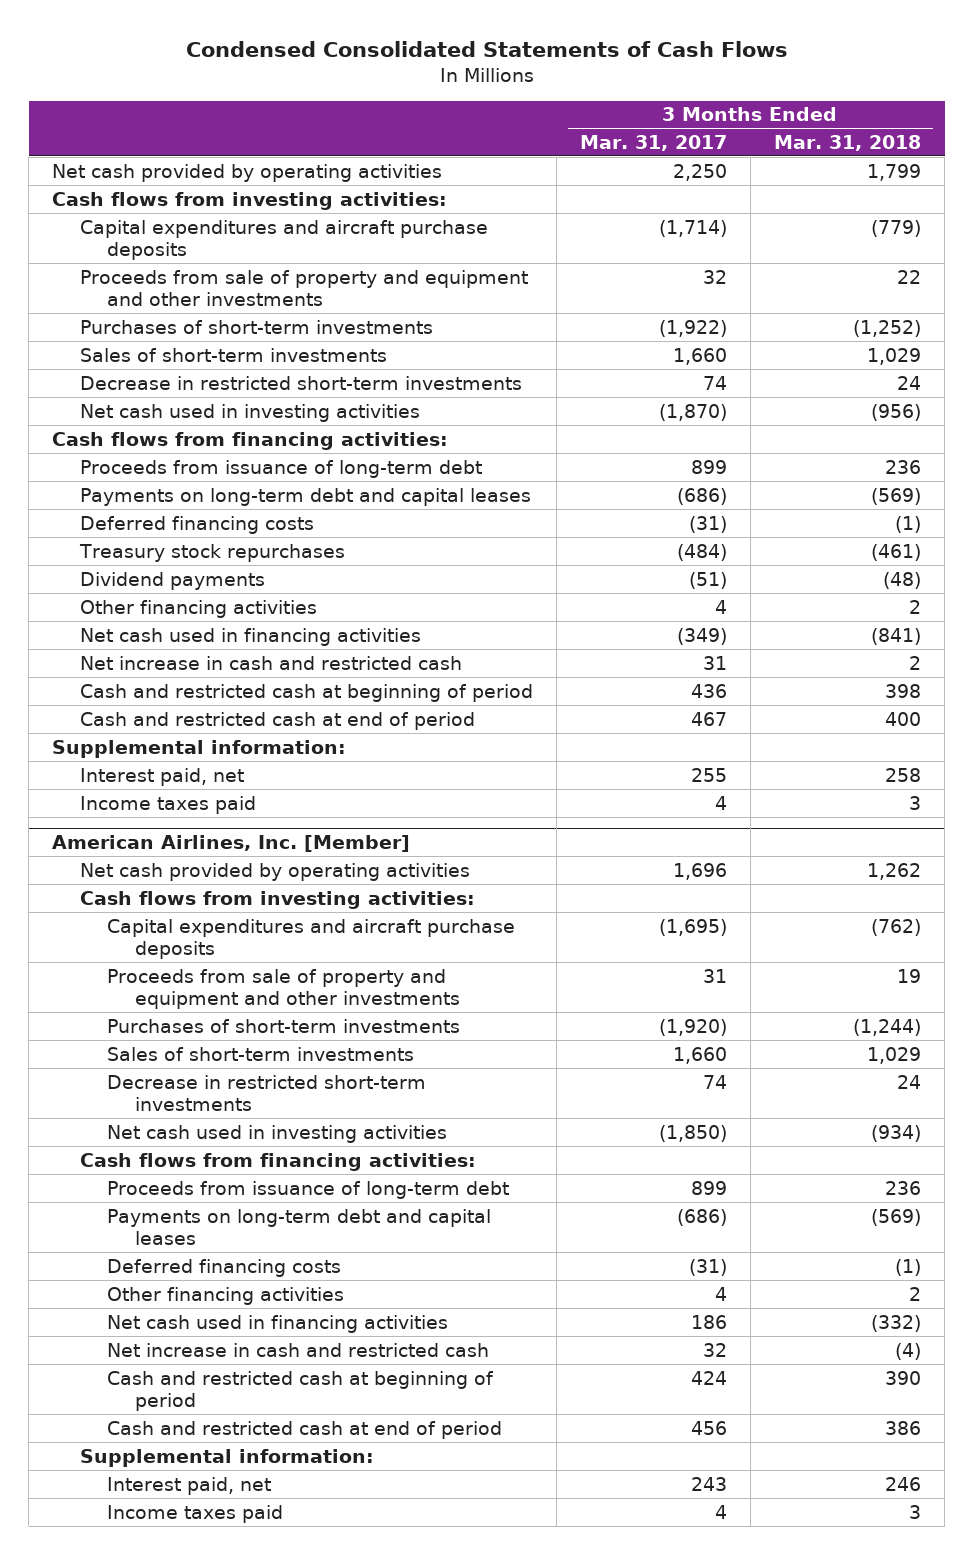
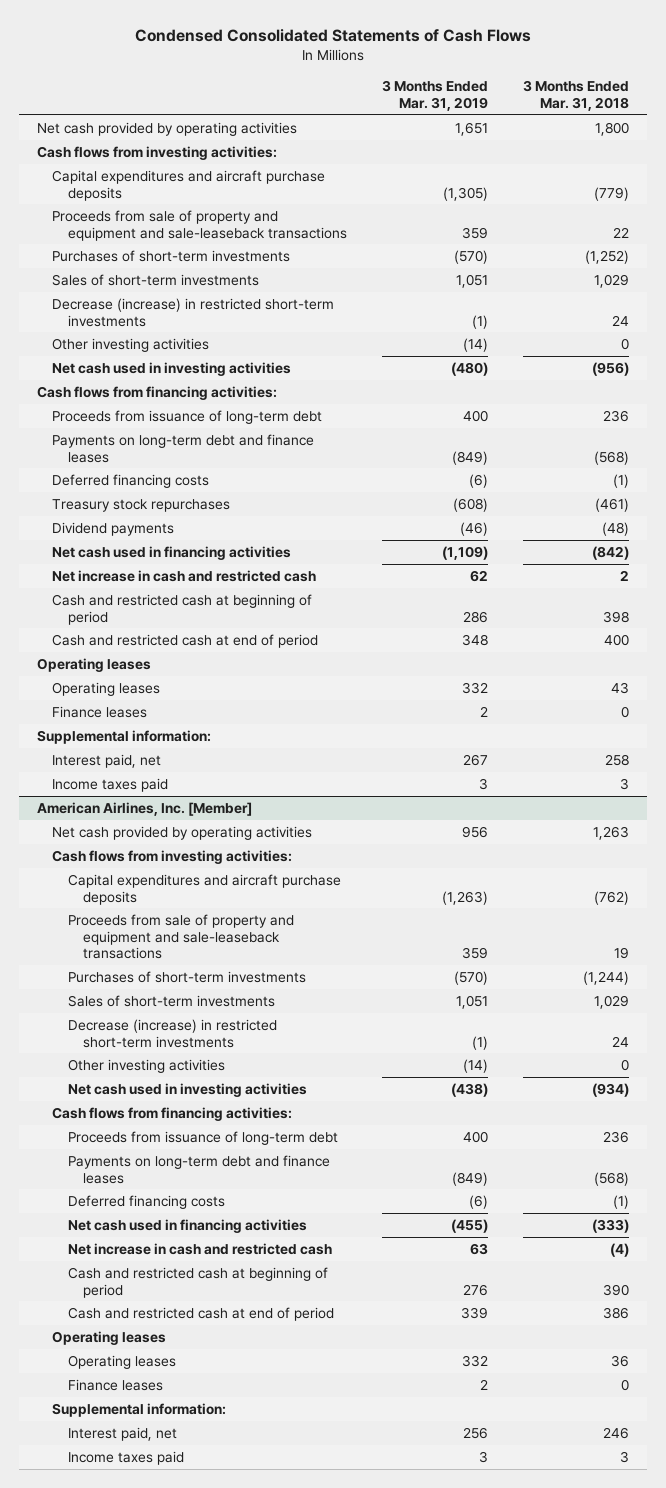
[579,134,727,151] Mar. 31, 2017 -> none
none -> [381,80,488,111] 3 Months Ended Mar. 31, 2019
[866,163,921,181] 1,799 -> [595,121,630,136] 1,800
[79,269,528,306] Proceeds from sale of property and equipment and other investments -> [52,209,347,241] Proceeds from sale of property and equipment and sale-leaseback transactions
[79,375,522,390] Decrease in restricted short-term investments -> [52,297,335,327] Decrease (increase) in restricted short-term investments
none -> [52,337,210,352] Other investing activities
[79,487,531,506] Payments on long-term debt and capital leases -> [52,433,315,463] Payments on long-term debt and finance leases
[870,487,921,505] (569) -> [594,450,630,465] (568)
[79,599,317,618] Other financing activities -> none
[870,627,921,645] (841) -> [592,545,630,560] (842)
none -> [36,657,151,672] Operating leases
none -> [52,681,161,696] Operating leases
none -> [52,705,148,718] Finance leases
[866,862,921,880] 1,262 -> [593,825,630,840] 1,263
[107,968,460,1009] Proceeds from sale of property and equipment and other investments -> [67,913,294,960] Proceeds from sale of property and equipment and sale-leaseback transactions
[107,1074,427,1111] Decrease in restricted short-term investments -> [67,1018,277,1048] Decrease (increase) in restricted short-term investments
none -> [67,1058,225,1073] Other investing activities
[107,1208,492,1245] Payments on long-term debt and capital leases -> [67,1154,330,1184] Payments on long-term debt and finance leases
[870,1208,921,1226] (569) -> [594,1171,630,1186] (568)
[107,1286,345,1305] Other financing activities -> none
[870,1314,921,1332] (332) -> [592,1218,630,1233] (333)
none -> [52,1330,167,1345] Operating leases
none -> [67,1354,176,1369] Operating leases
none -> [67,1378,163,1391] Finance leases

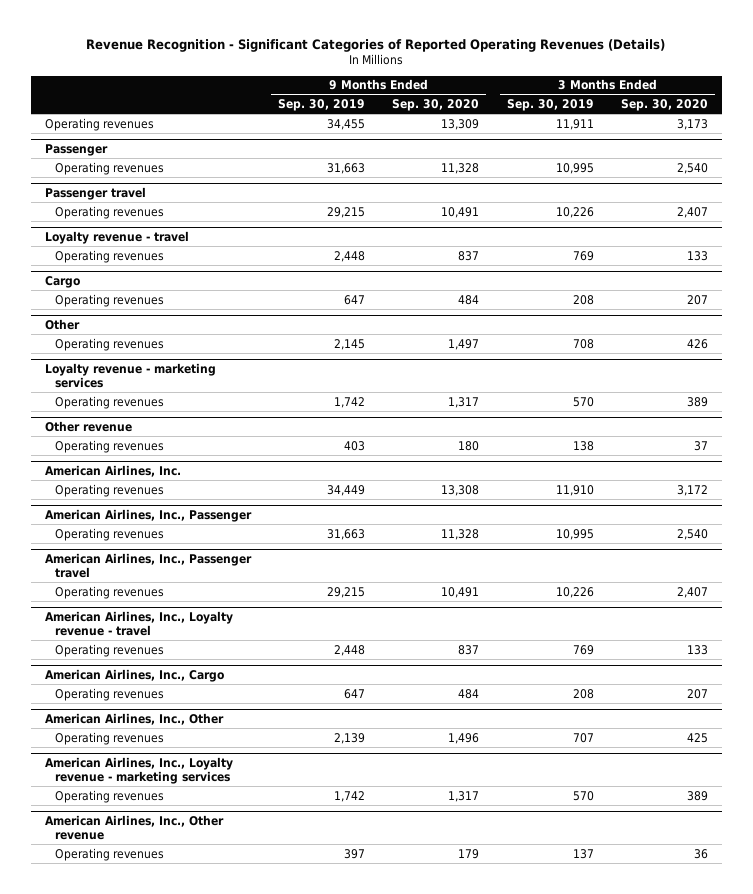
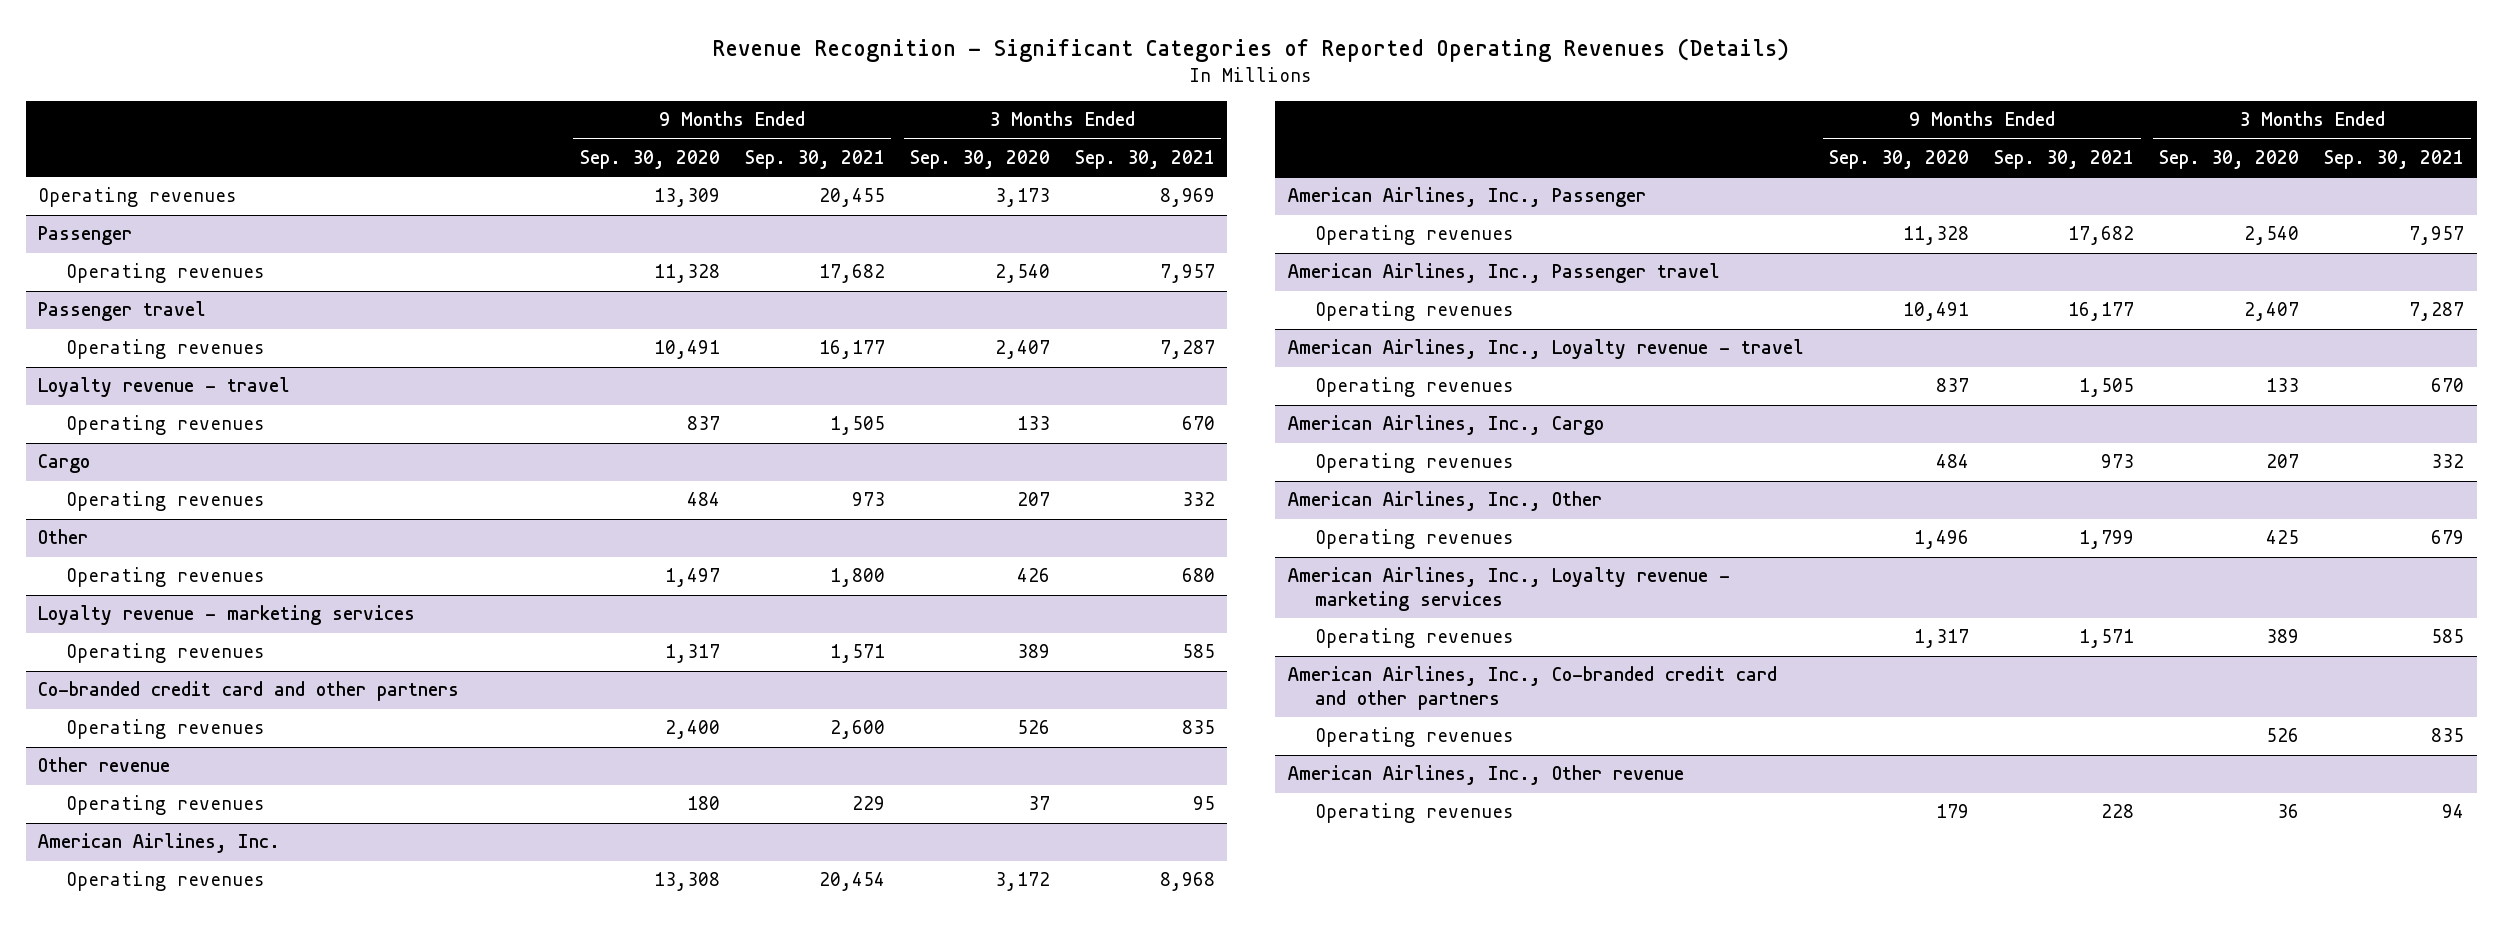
[277,99,365,112] Sep. 30, 2019 -> none
[506,99,594,112] Sep. 30, 2019 -> none
none -> [744,149,885,169] Sep. 30, 2021
none -> [1074,149,1215,169] Sep. 30, 2021
none -> [38,681,460,702] Co-branded credit card and other partners
none -> [65,719,265,740] Operating revenues
none -> [1288,666,1778,711] American Airlines, Inc., Co-branded credit card and other partners
none -> [1315,727,1515,748] Operating revenues

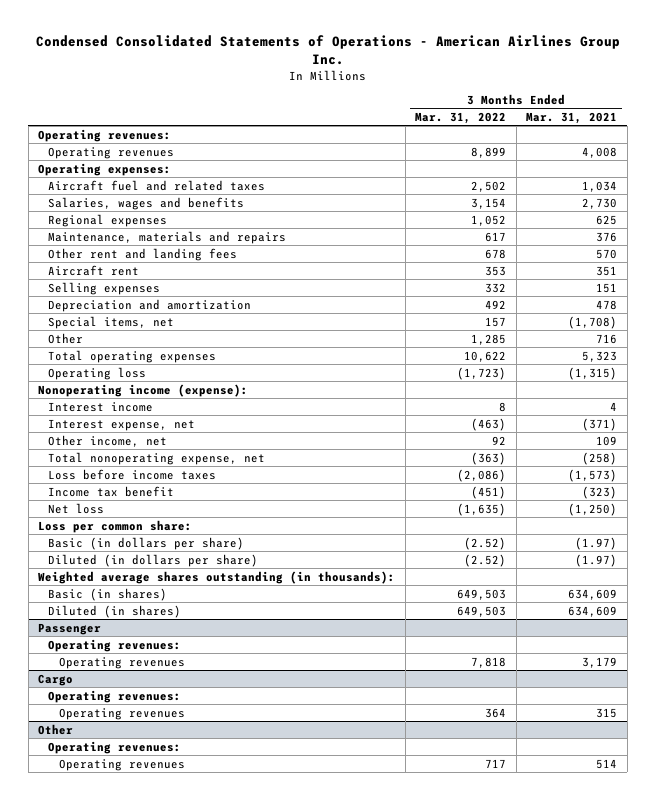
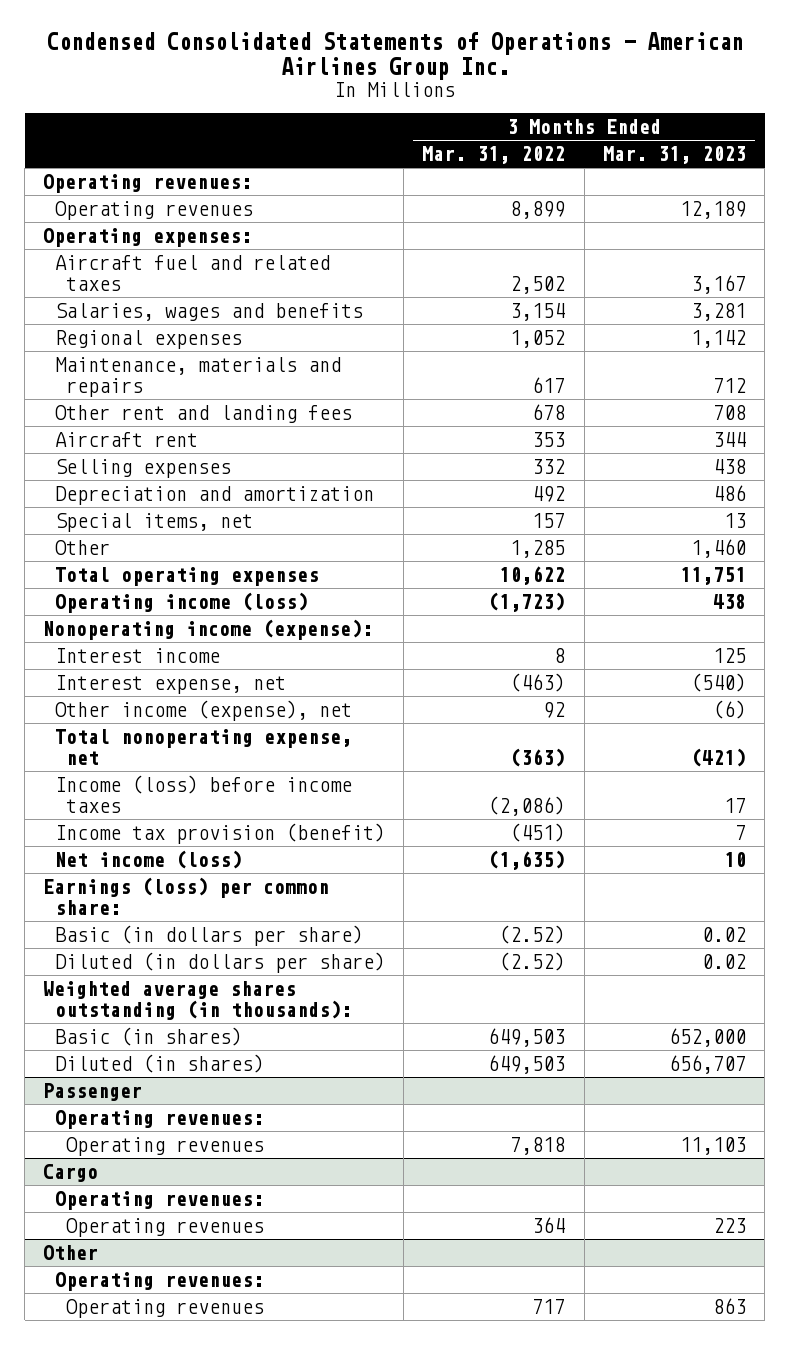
[526,111,618,124] Mar. 31, 2021 -> none
none -> [602,146,746,165] Mar. 31, 2023
[48,366,147,380] Operating loss -> [54,591,308,613] Operating income (loss)
[48,434,168,447] Other income, net -> [54,699,352,721] Other income (expense), net
[48,468,217,480] Loss before income taxes -> [54,774,352,813] Income (loss) before income taxes
[48,485,175,497] Income tax benefit -> [54,822,385,844] Income tax provision (benefit)
[48,502,105,514] Net loss -> [54,849,242,869] Net income (loss)
[38,519,193,533] Loss per common share: -> [43,876,330,915] Earnings (loss) per common share:

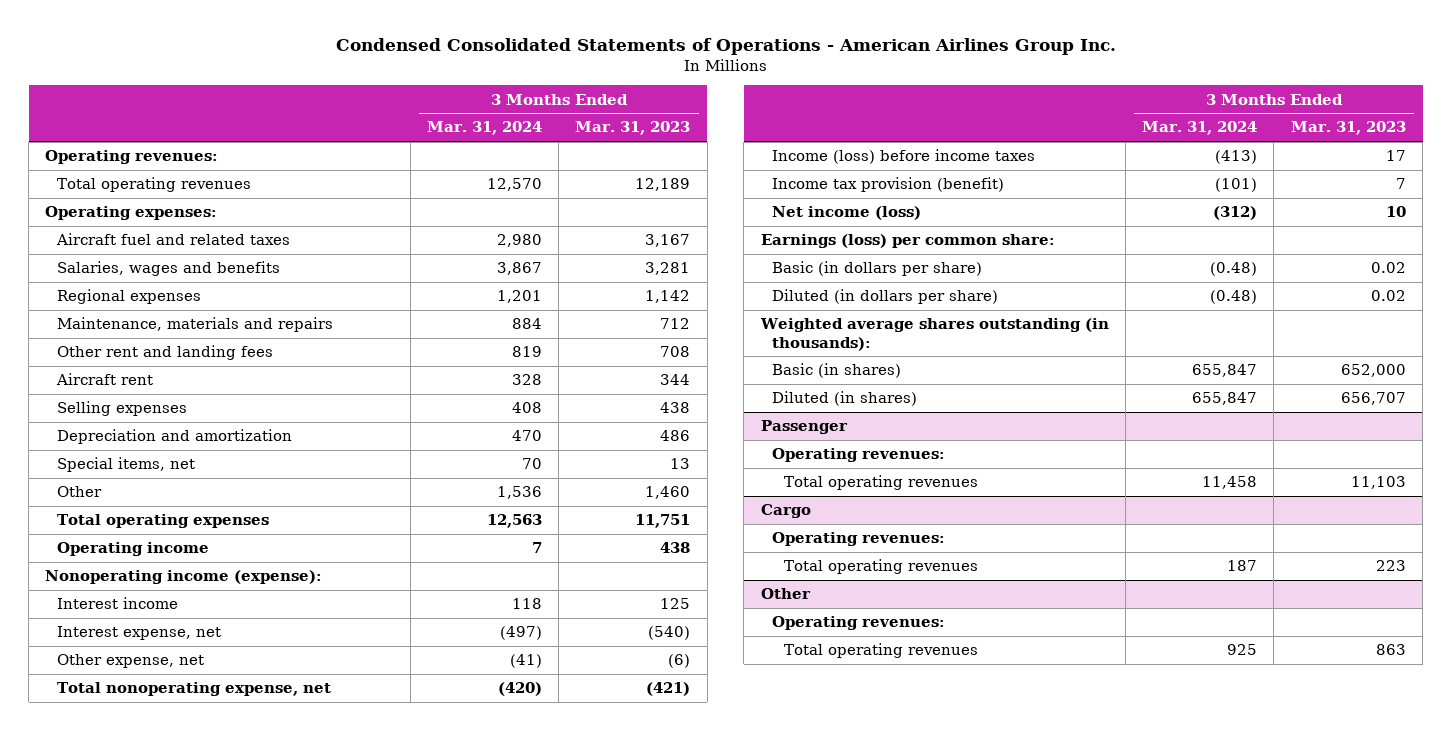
[422,146,566,165] Mar. 31, 2022 -> none
none -> [426,121,542,136] Mar. 31, 2024
[54,200,253,220] Operating revenues -> [56,177,251,193] Total operating revenues
[54,591,308,613] Operating income (loss) -> [56,542,209,557] Operating income
[54,699,352,721] Other income (expense), net -> [56,654,204,669] Other expense, net
[66,1136,265,1156] Operating revenues -> [783,475,978,491] Total operating revenues
[66,1217,265,1237] Operating revenues -> [783,559,978,575] Total operating revenues
[66,1298,265,1318] Operating revenues -> [783,643,978,659] Total operating revenues

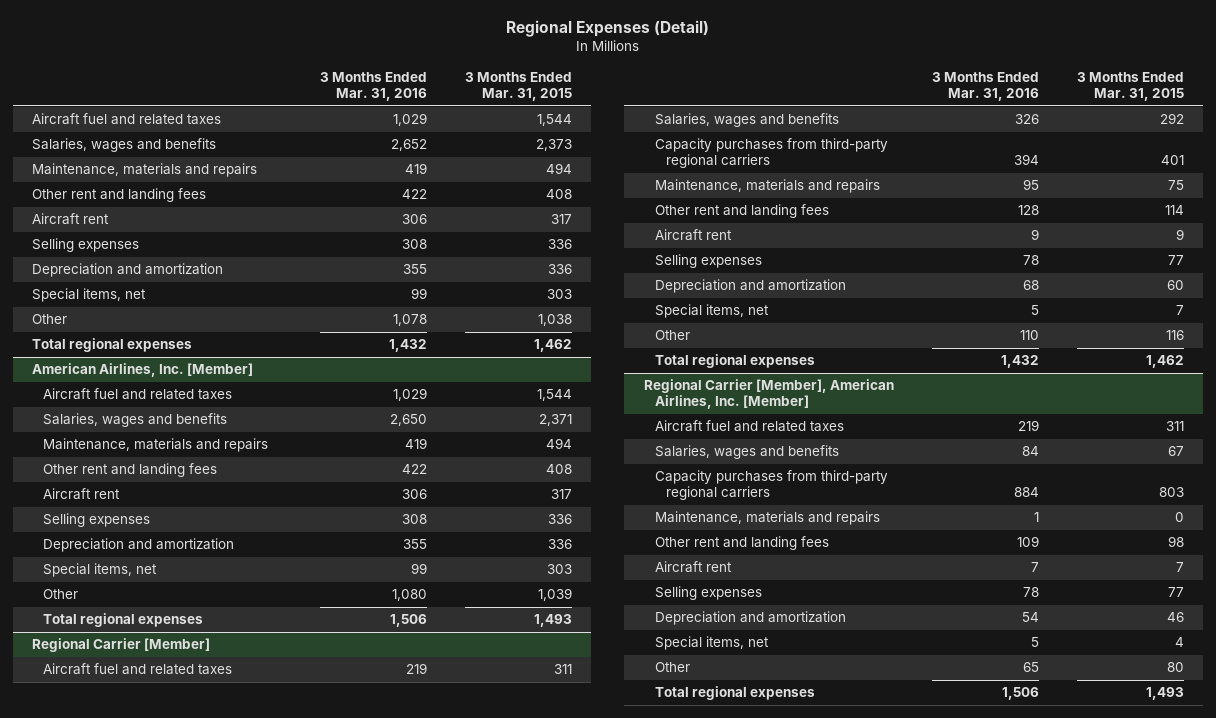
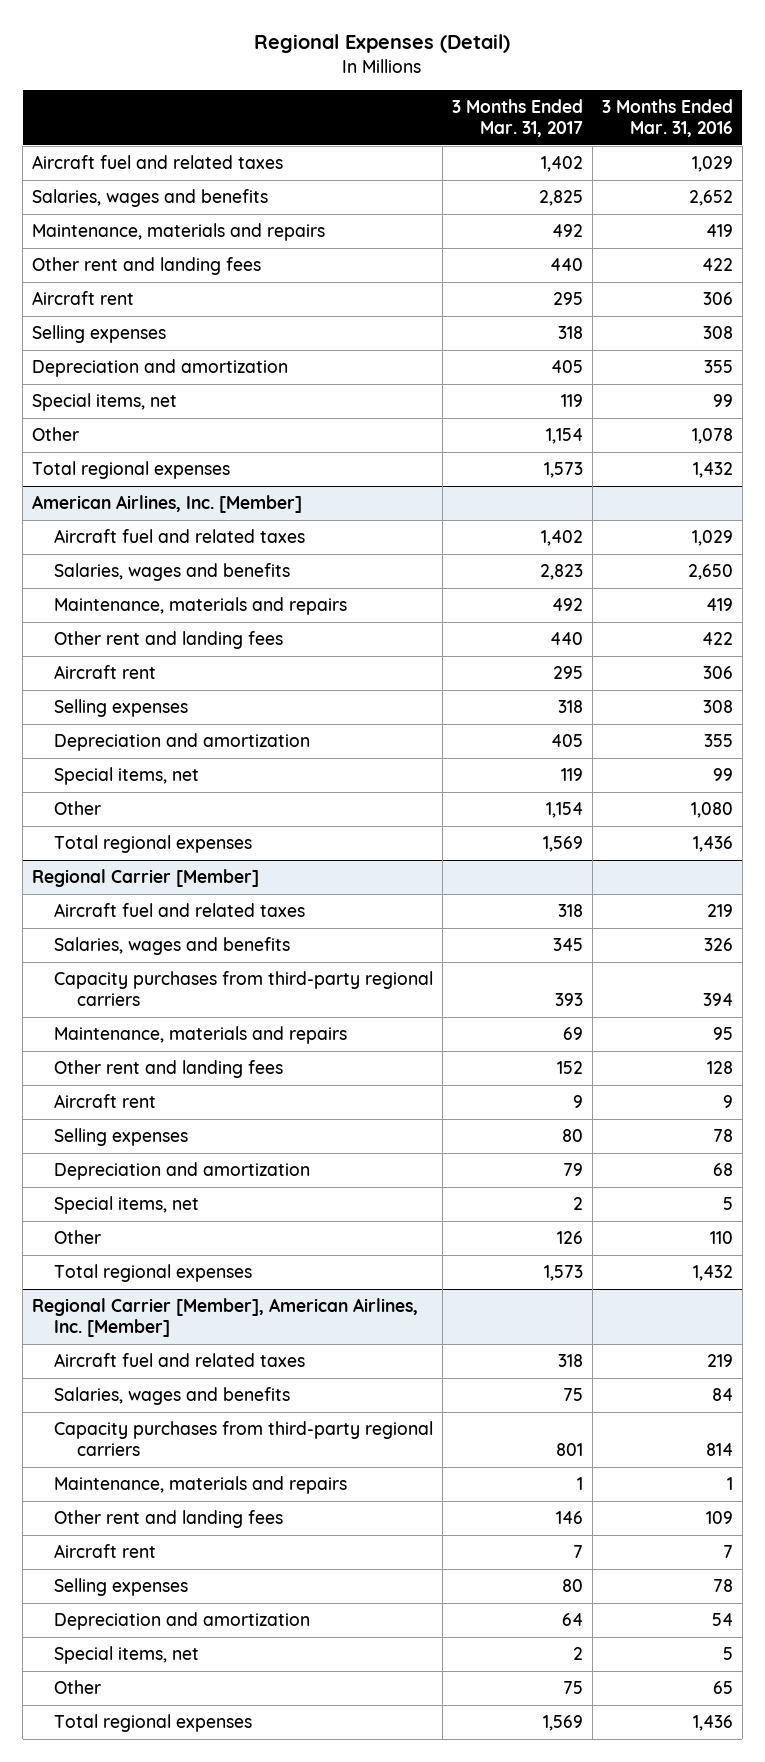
[465,72,573,102] 3 Months Ended Mar. 31, 2015 -> none
none -> [452,98,584,137] 3 Months Ended Mar. 31, 2017
[389,614,427,628] 1,506 -> [693,836,734,853] 1,436
[1013,487,1039,498] 884 -> [706,1443,734,1457] 814
[1001,687,1039,701] 1,506 -> [693,1715,734,1732] 1,436

